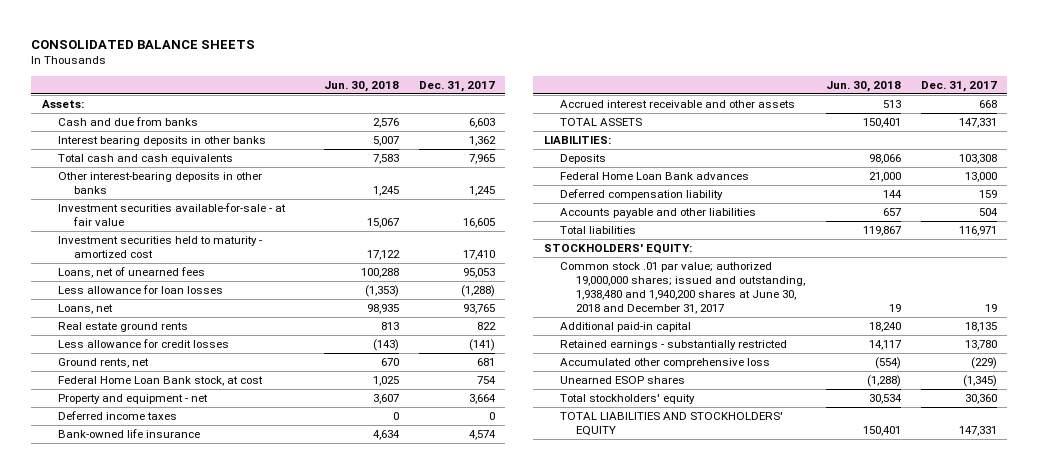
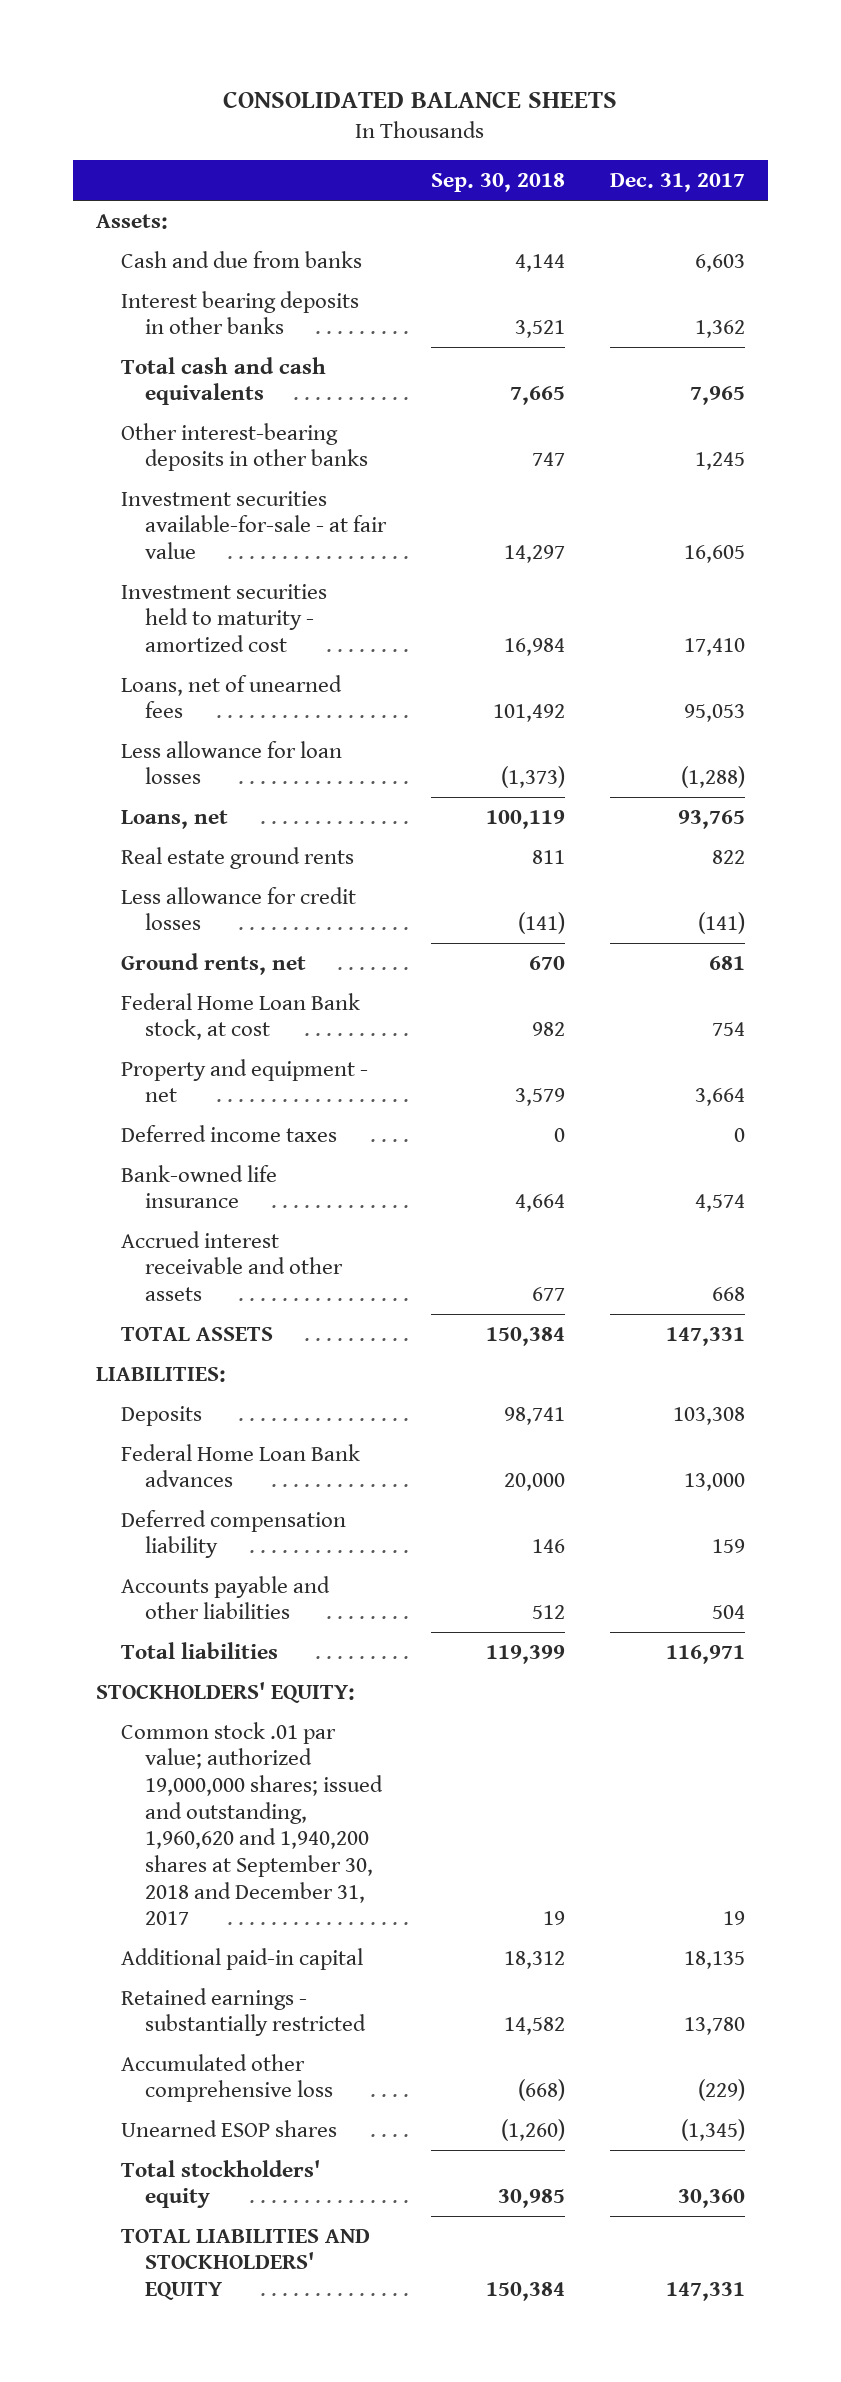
[323,80,399,92] Jun. 30, 2018 -> none
none -> [431,173,566,193] Sep. 30, 2018
[560,262,806,314] Common stock .01 par value; authorized 19,000,000 shares; issued and outstanding, 1,938,480 and 1,940,200 shares at June 30, 2018 and December 31, 2017 -> [120,1721,384,1926] Common stock .01 par value; authorized 19,000,000 shares; issued and outstanding, 1,960,620 and 1,940,200 shares at September 30, 2018 and December 31, 2017

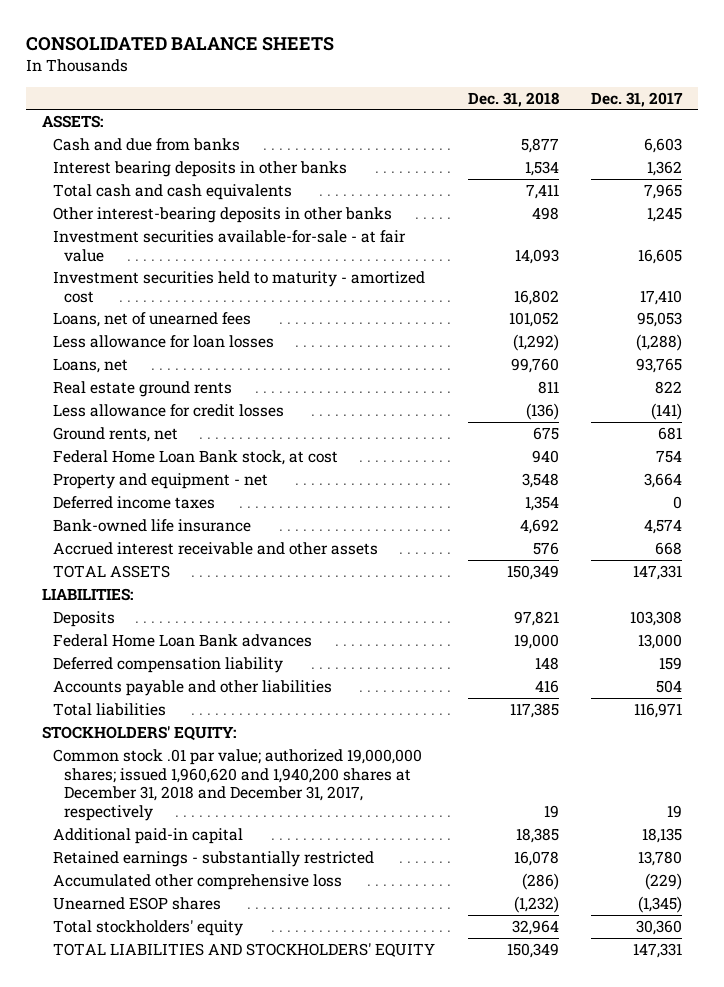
[431,173,566,193] Sep. 30, 2018 -> none
none -> [467,91,559,107] Dec. 31, 2018
[95,213,168,229] Assets: -> [41,114,103,128] ASSETS:
[120,1721,384,1926] Common stock .01 par value; authorized 19,000,000 shares; issued and outstanding, 1,960,620 and 1,940,200 shares at September 30, 2018 and December 31, 2017 -> [52,748,422,822] Common stock .01 par value; authorized 19,000,000 shares; issued 1,960,620 and 1,940,200 shares at December 31, 2018 and December 31, 2017, respectively

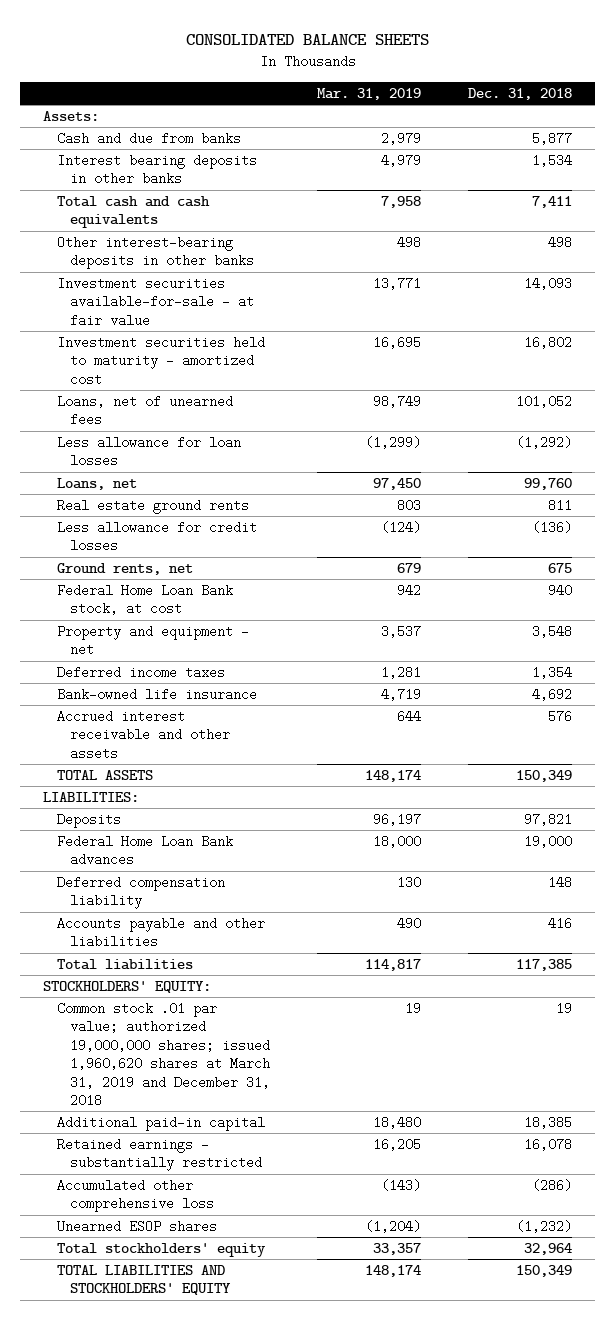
[591,91,684,107] Dec. 31, 2017 -> none
none -> [316,87,421,100] Mar. 31, 2019
[41,114,103,128] ASSETS: -> [43,111,100,122] Assets:
[52,748,422,822] Common stock .01 par value; authorized 19,000,000 shares; issued 1,960,620 and 1,940,200 shares at December 31, 2018 and December 31, 2017, respectively -> [56,1002,271,1107] Common stock .01 par value; authorized 19,000,000 shares; issued 1,960,620 shares at March 31, 2019 and December 31, 2018

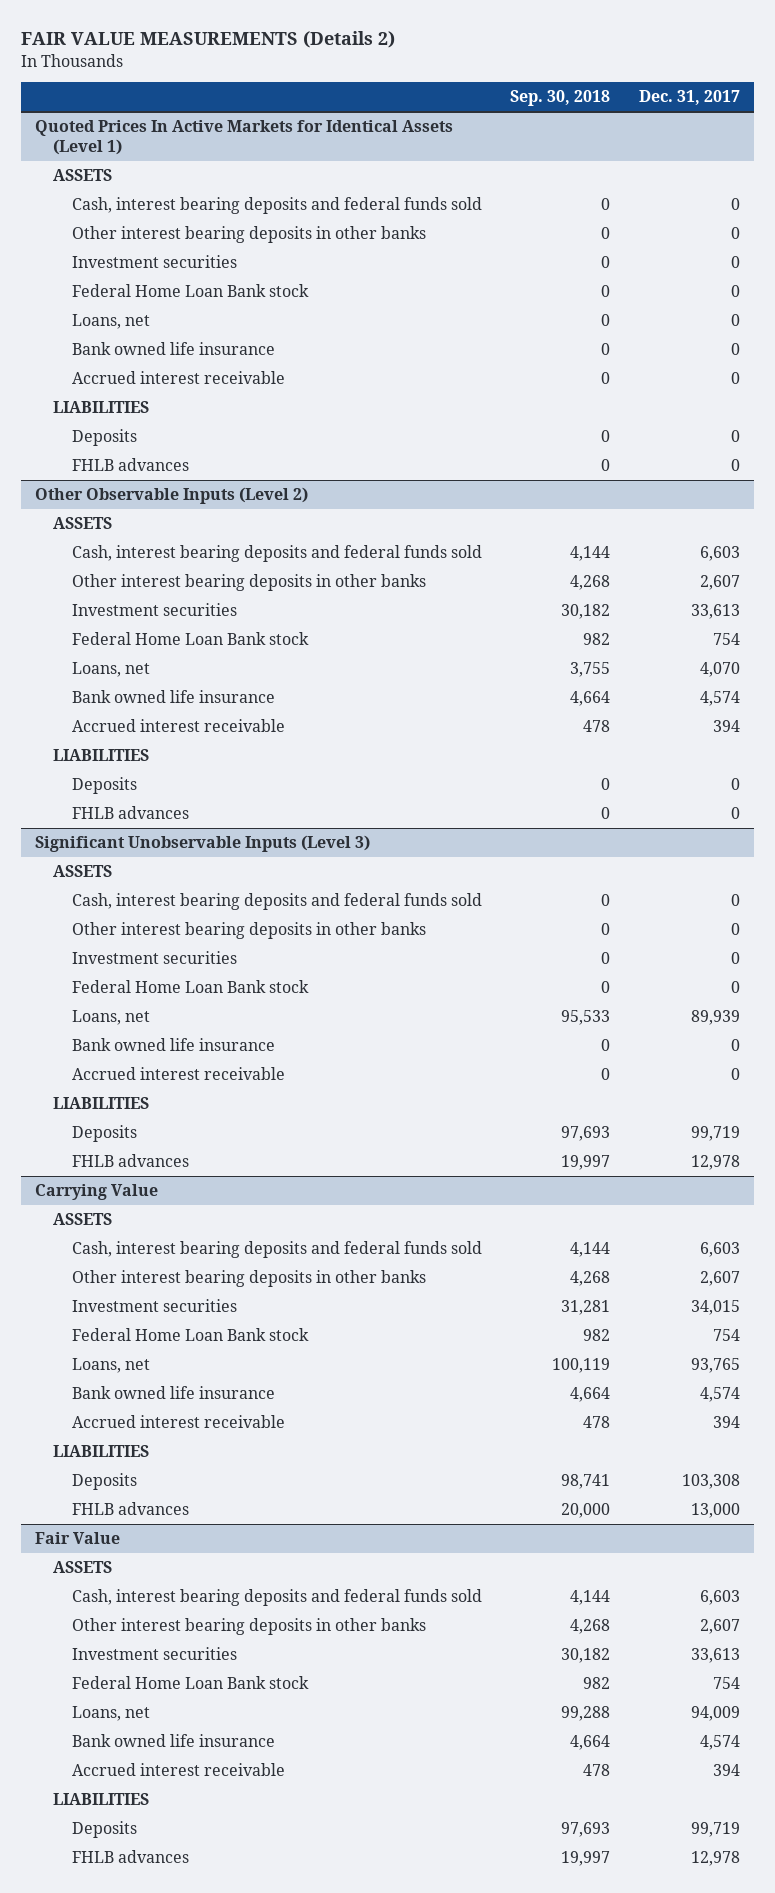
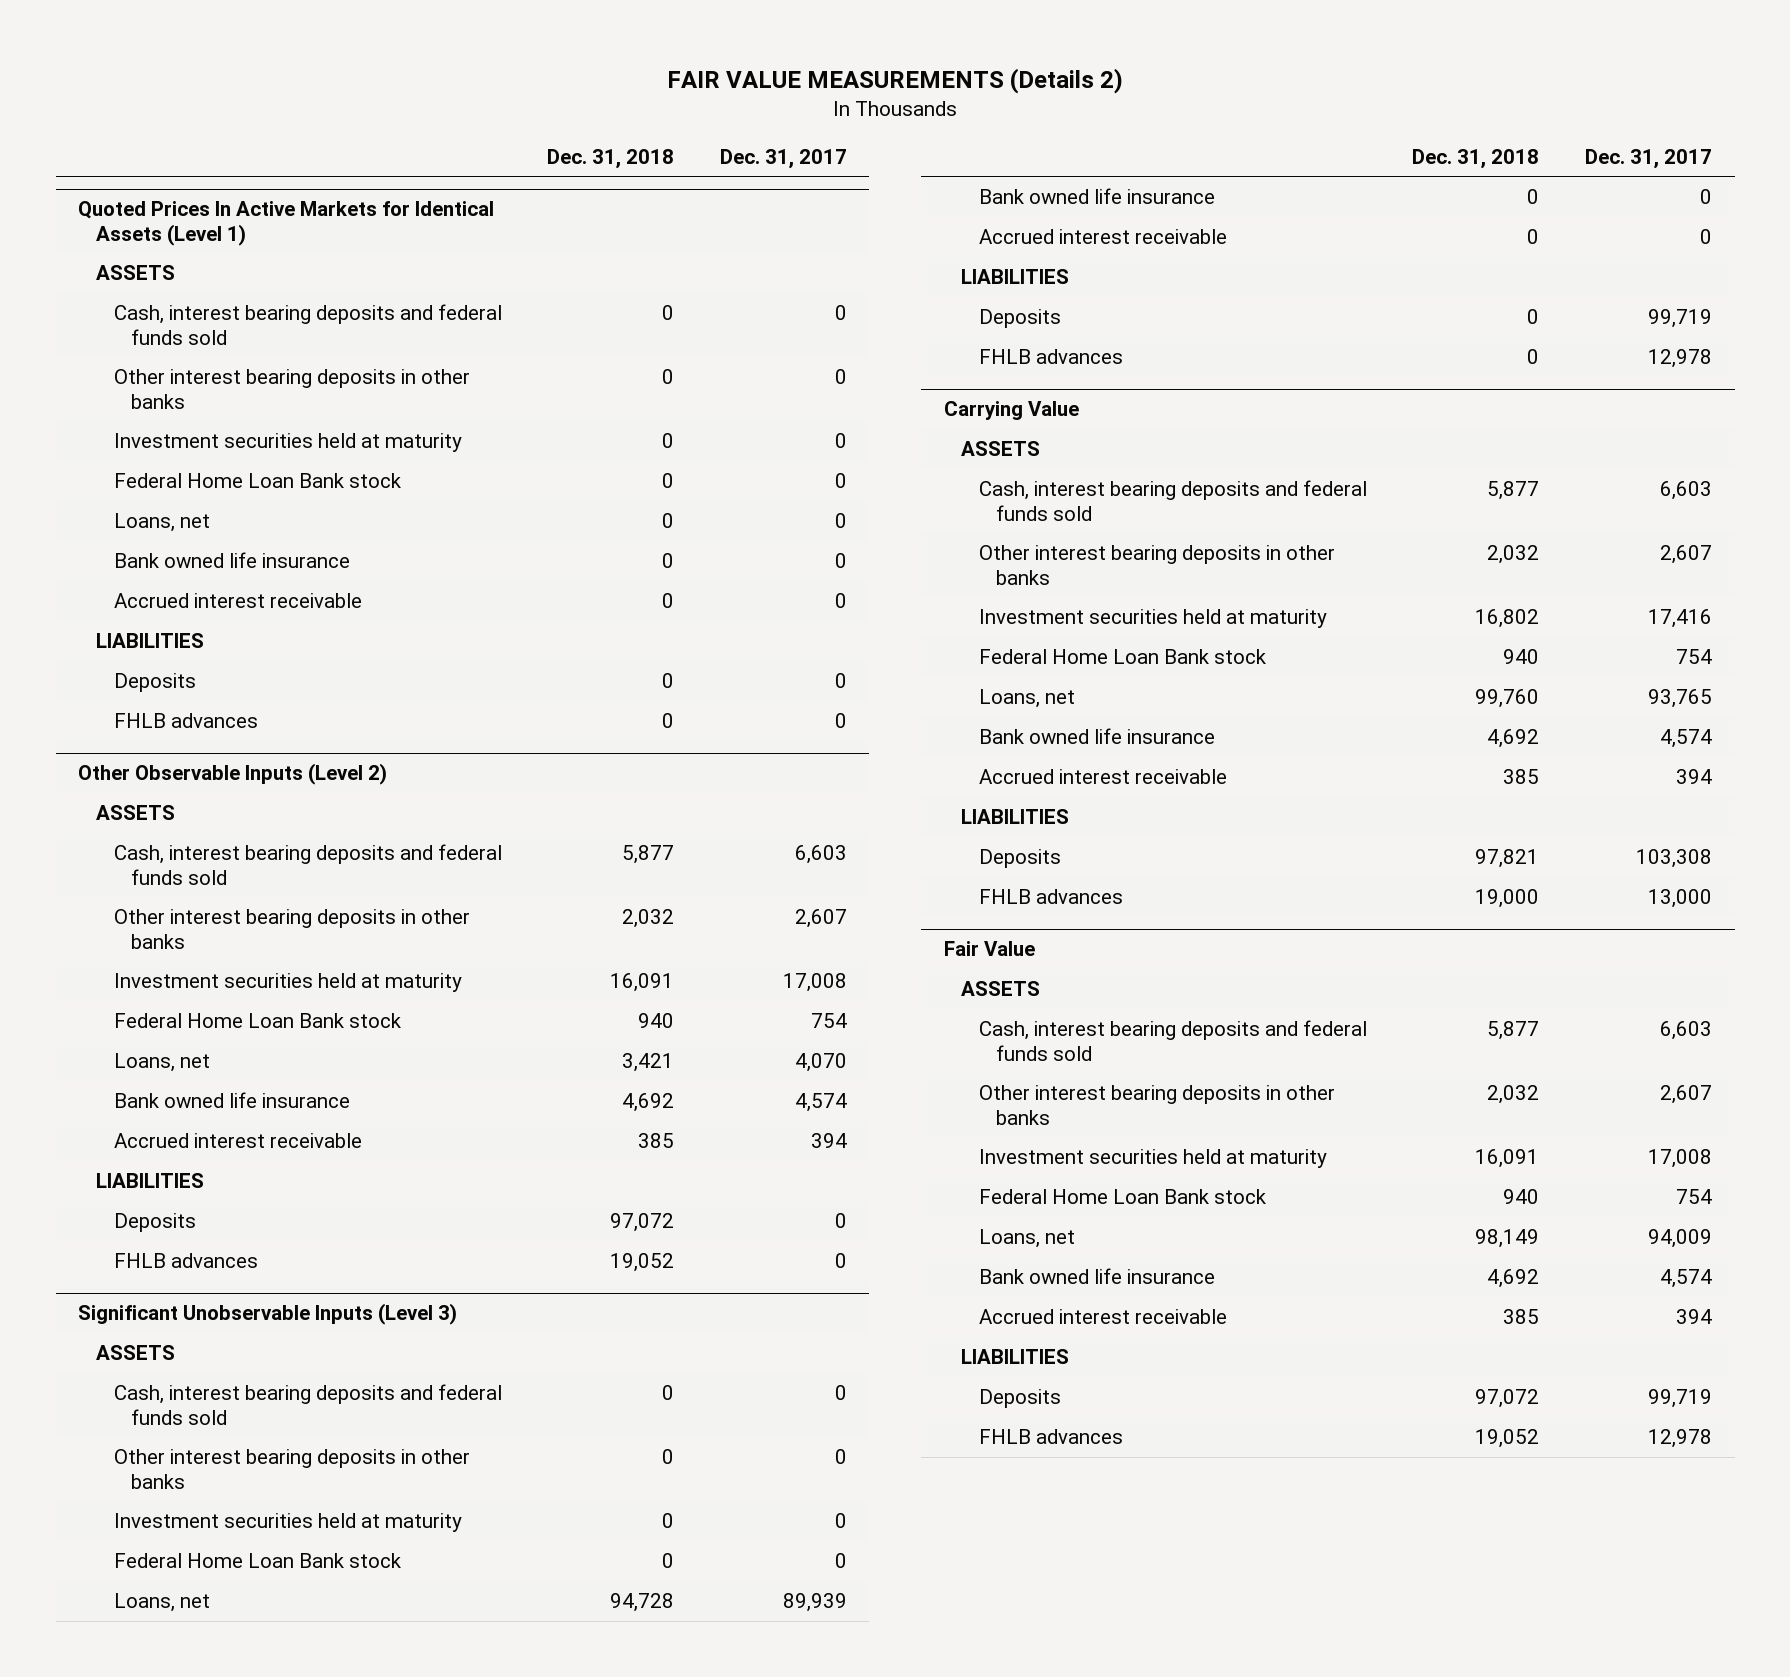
[510,90,611,107] Sep. 30, 2018 -> none
none -> [547,148,675,169] Dec. 31, 2018
[72,255,238,269] Investment securities -> [113,433,462,453] Investment securities held at maturity
[72,603,238,617] Investment securities -> [113,973,462,993] Investment securities held at maturity
[690,604,740,620] 33,613 -> [782,973,847,993] 17,008
[72,951,238,965] Investment securities -> [113,1513,462,1533] Investment securities held at maturity
[72,1299,238,1313] Investment securities -> [978,609,1327,629] Investment securities held at maturity
[690,1300,740,1316] 34,015 -> [1647,609,1712,629] 17,416
[72,1647,238,1661] Investment securities -> [978,1149,1327,1169] Investment securities held at maturity
[690,1648,740,1664] 33,613 -> [1647,1149,1712,1169] 17,008

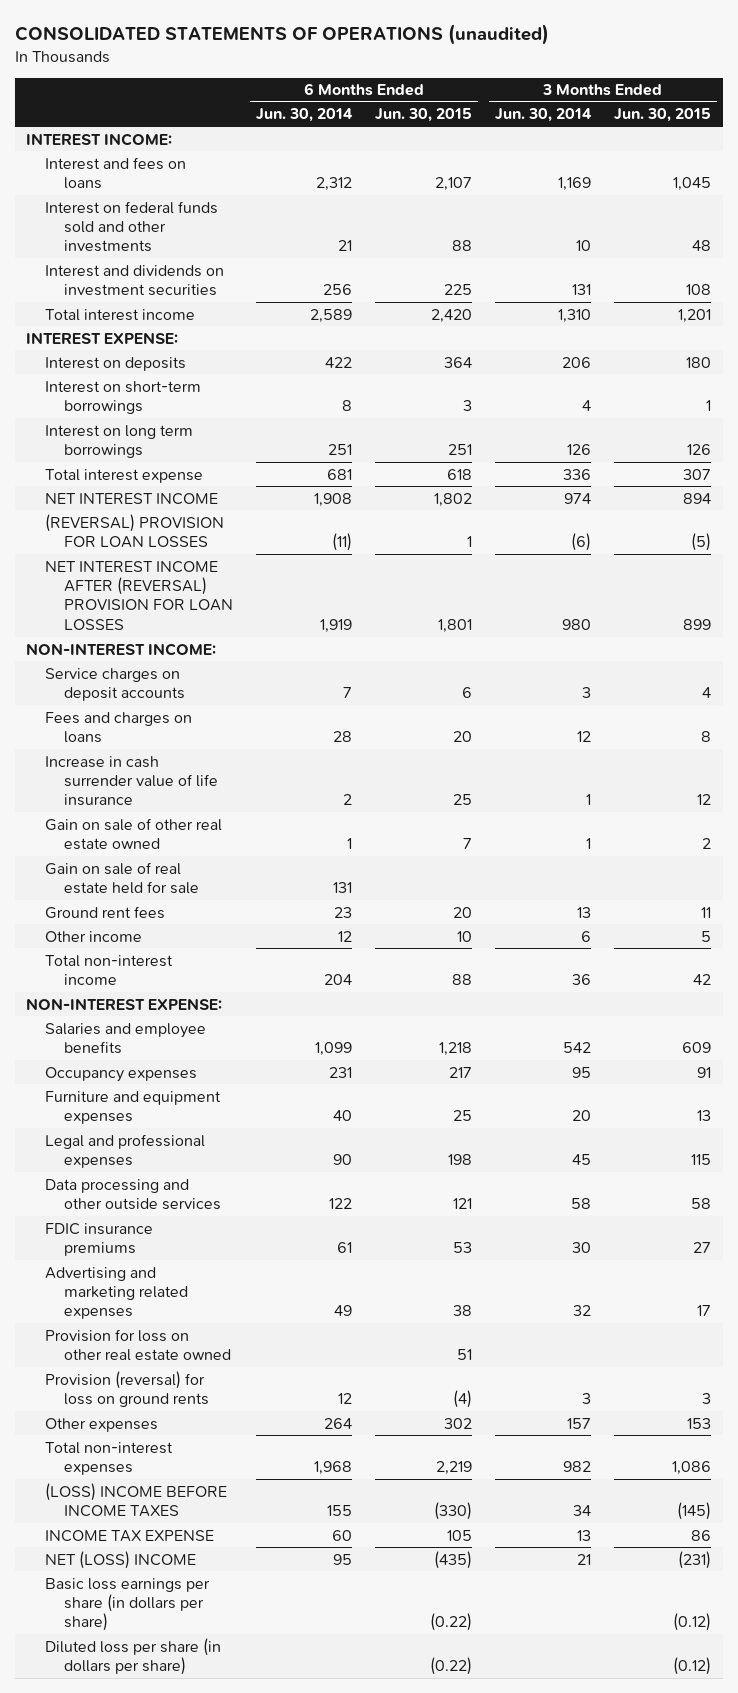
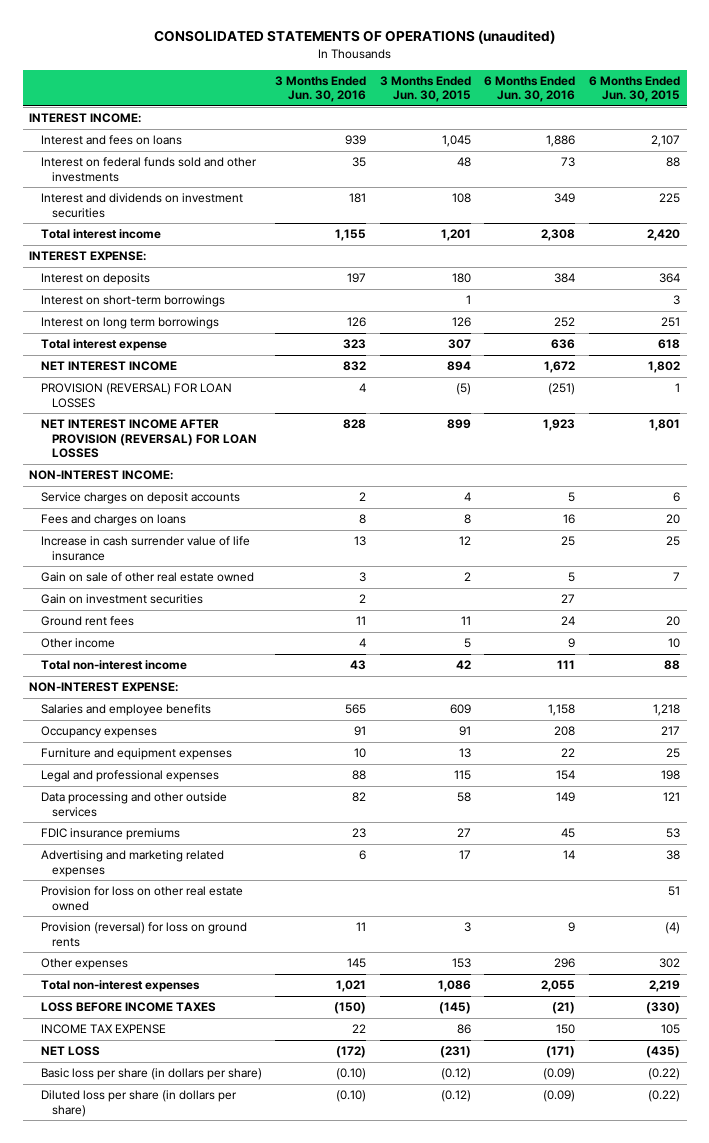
[256,108,354,123] Jun. 30, 2014 -> none
[495,108,593,123] Jun. 30, 2014 -> none
none -> [275,75,367,103] 3 Months Ended Jun. 30, 2016
none -> [484,75,576,103] 6 Months Ended Jun. 30, 2016
[45,513,225,549] (REVERSAL) PROVISION FOR LOAN LOSSES -> [40,383,232,408] PROVISION (REVERSAL) FOR LOAN LOSSES
[45,560,234,630] NET INTEREST INCOME AFTER (REVERSAL) PROVISION FOR LOAN LOSSES -> [40,419,257,458] NET INTEREST INCOME AFTER PROVISION (REVERSAL) FOR LOAN LOSSES
[45,861,200,895] Gain on sale of real estate held for sale -> none
none -> [40,594,203,605] Gain on investment securities
[45,1482,228,1518] (LOSS) INCOME BEFORE INCOME TAXES -> [40,1002,216,1013] LOSS BEFORE INCOME TAXES
[45,1550,197,1569] NET (LOSS) INCOME -> [40,1046,100,1057] NET LOSS
[45,1577,211,1632] Basic loss earnings per share (in dollars per share) -> [40,1068,262,1081] Basic loss per share (in dollars per share)

